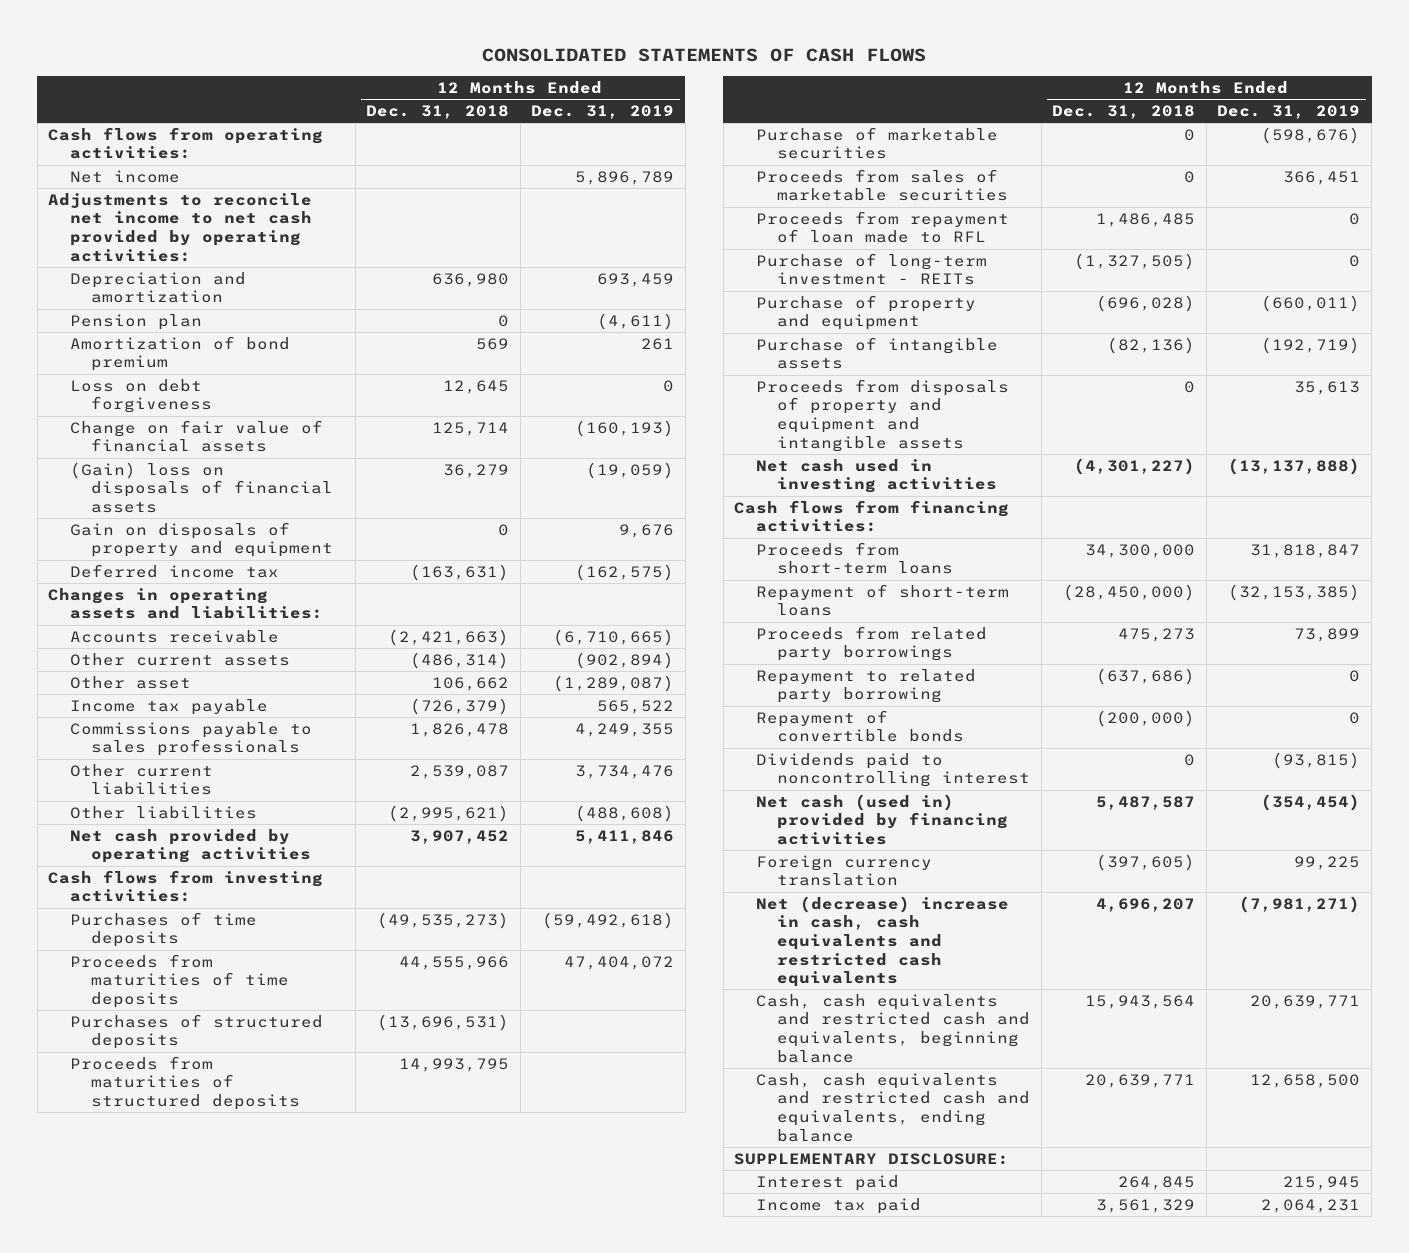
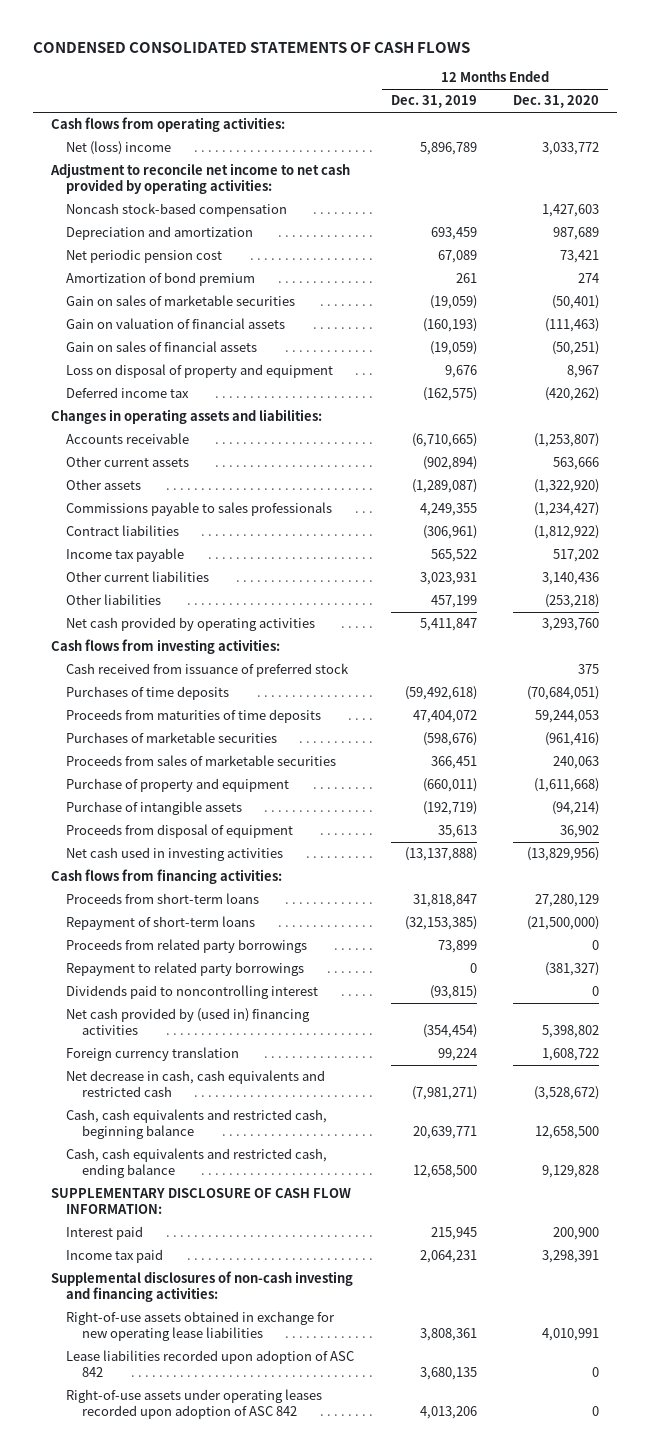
[482,47,927,62] CONSOLIDATED STATEMENTS OF CASH FLOWS -> [32,41,470,53] CONDENSED CONSOLIDATED STATEMENTS OF CASH FLOWS
[366,105,510,120] Dec. 31, 2018 -> none
none -> [512,95,599,109] Dec. 31, 2020
[69,169,180,183] Net income -> [66,141,172,156] Net (loss) income
[48,192,313,262] Adjustments to reconcile net income to net cash provided by operating activities: -> [50,163,351,194] Adjustment to reconcile net income to net cash provided by operating activities:
none -> [66,203,288,218] Noncash stock-based compensation
[69,313,202,330] Pension plan -> [66,249,223,264] Net periodic pension cost
[597,312,675,330] (4,611) -> [437,250,477,264] 67,089
[69,378,212,414] Loss on debt forgiveness -> none
none -> [66,295,296,307] Gain on sales of marketable securities
[69,419,323,453] Change on fair value of financial assets -> [66,318,286,330] Gain on valuation of financial assets
[69,461,333,513] (Gain) loss on disposals of financial assets -> [66,341,258,353] Gain on sales of financial assets
[69,521,333,558] Gain on disposals of property and equipment -> [66,364,334,379] Loss on disposal of property and equipment
[69,675,191,689] Other asset -> [66,479,142,491] Other assets
none -> [66,525,180,537] Contract liabilities
[69,698,268,715] Income tax payable -> [66,548,185,563] Income tax payable
[575,764,675,779] 3,734,476 -> [419,572,477,586] 3,023,931
[575,804,675,822] (488,608) -> [430,595,477,609] 457,199
[575,829,675,844] 5,411,846 -> [419,618,477,632] 5,411,847
none -> [66,663,350,678] Cash received from issuance of preferred stock
[69,1013,323,1050] Purchases of structured deposits -> none
[69,1055,300,1110] Proceeds from maturities of structured deposits -> none
[755,126,998,160] Purchase of marketable securities -> [66,732,278,744] Purchases of marketable securities
[755,210,1009,244] Proceeds from repayment of loan made to RFL -> none
[755,252,987,286] Purchase of long-term investment - REITs -> none
[755,378,1009,452] Proceeds from disposals of property and equipment and intangible assets -> [66,824,294,839] Proceeds from disposal of equipment
[755,709,965,743] Repayment of convertible bonds -> none
[755,668,976,704] Repayment to related party borrowing -> [66,962,305,977] Repayment to related party borrowings
[755,793,1009,845] Net cash (used in) provided by financing activities -> [66,1008,311,1035] Net cash provided by (used in) financing activities
[1294,855,1361,870] 99,225 -> [437,1048,477,1062] 99,224
[755,895,1009,988] Net (decrease) increase in cash, cash equivalents and restricted cash equivalents -> [66,1070,326,1097] Net decrease in cash, cash equivalents and restricted cash
[755,993,1031,1063] Cash, cash equivalents and restricted cash and equivalents, beginning balance -> [66,1109,328,1139] Cash, cash equivalents and restricted cash, beginning balance
[755,1072,1031,1142] Cash, cash equivalents and restricted cash and equivalents, ending balance -> [66,1148,328,1178] Cash, cash equivalents and restricted cash, ending balance
[734,1152,1010,1165] SUPPLEMENTARY DISCLOSURE: -> [51,1188,352,1214] SUPPLEMENTARY DISCLOSURE OF CASH FLOW INFORMATION:
none -> [51,1271,354,1302] Supplemental disclosures of non-cash investing and financing activities:
none -> [66,1311,336,1341] Right-of-use assets obtained in exchange for new operating lease liabilities
none -> [66,1350,355,1377] Lease liabilities recorded upon adoption of ASC 842
none -> [66,1389,323,1419] Right-of-use assets under operating leases recorded upon adoption of ASC 842

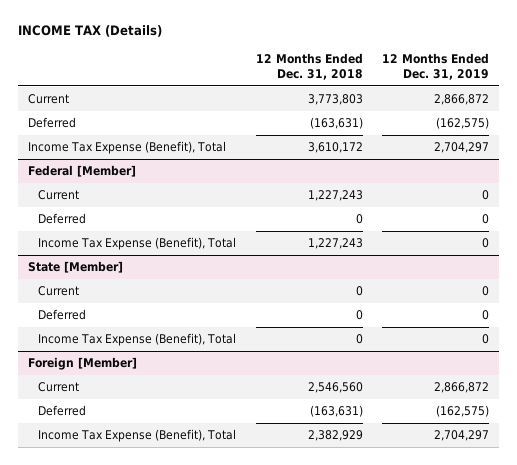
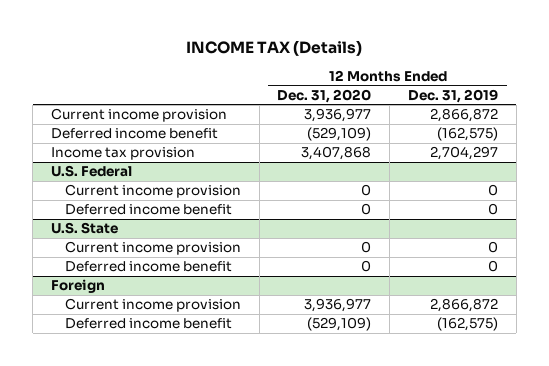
[255,53,363,81] 12 Months Ended Dec. 31, 2018 -> none
none -> [277,88,372,103] Dec. 31, 2020
[37,237,236,251] Income Tax Expense (Benefit), Total -> none
[37,333,236,347] Income Tax Expense (Benefit), Total -> none
[37,429,236,443] Income Tax Expense (Benefit), Total -> none
[27,94,69,105] Current -> [50,108,227,123] Current income provision
[27,117,76,129] Deferred -> [50,128,218,140] Deferred income benefit
[27,141,226,155] Income Tax Expense (Benefit), Total -> [50,147,195,161] Income tax provision
[27,165,136,178] Federal [Member] -> [50,165,132,178] U.S. Federal
[37,190,79,201] Current -> [64,184,241,199] Current income provision
[37,213,86,225] Deferred -> [64,204,232,216] Deferred income benefit
[27,261,123,274] State [Member] -> [50,222,118,235] U.S. State
[37,286,79,297] Current -> [64,241,241,256] Current income provision
[37,309,86,321] Deferred -> [64,261,232,273] Deferred income benefit
[27,357,137,371] Foreign [Member] -> [50,279,105,294] Foreign
[37,382,79,393] Current -> [64,298,241,313] Current income provision
[37,405,86,417] Deferred -> [64,318,232,330] Deferred income benefit

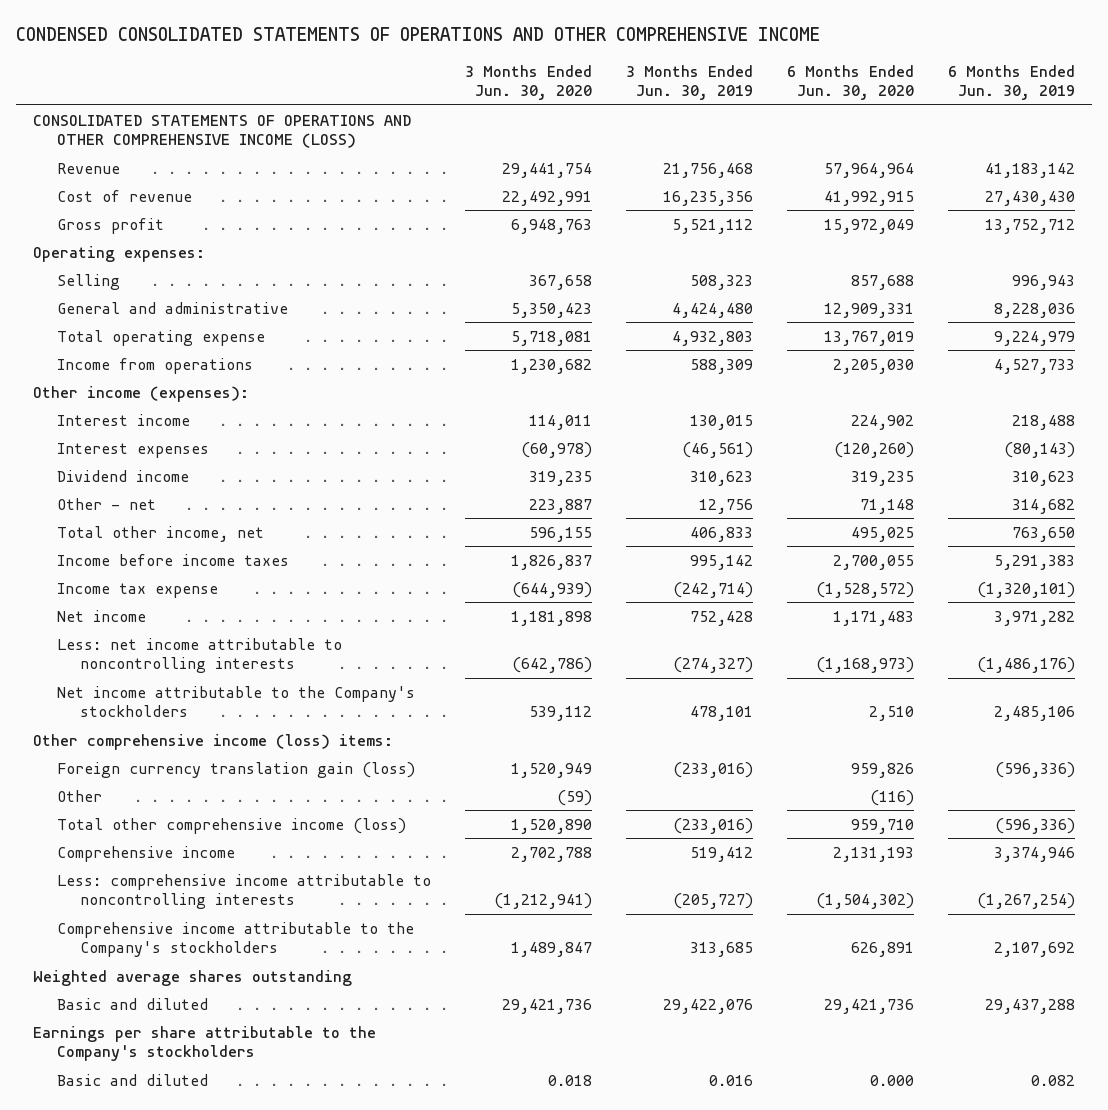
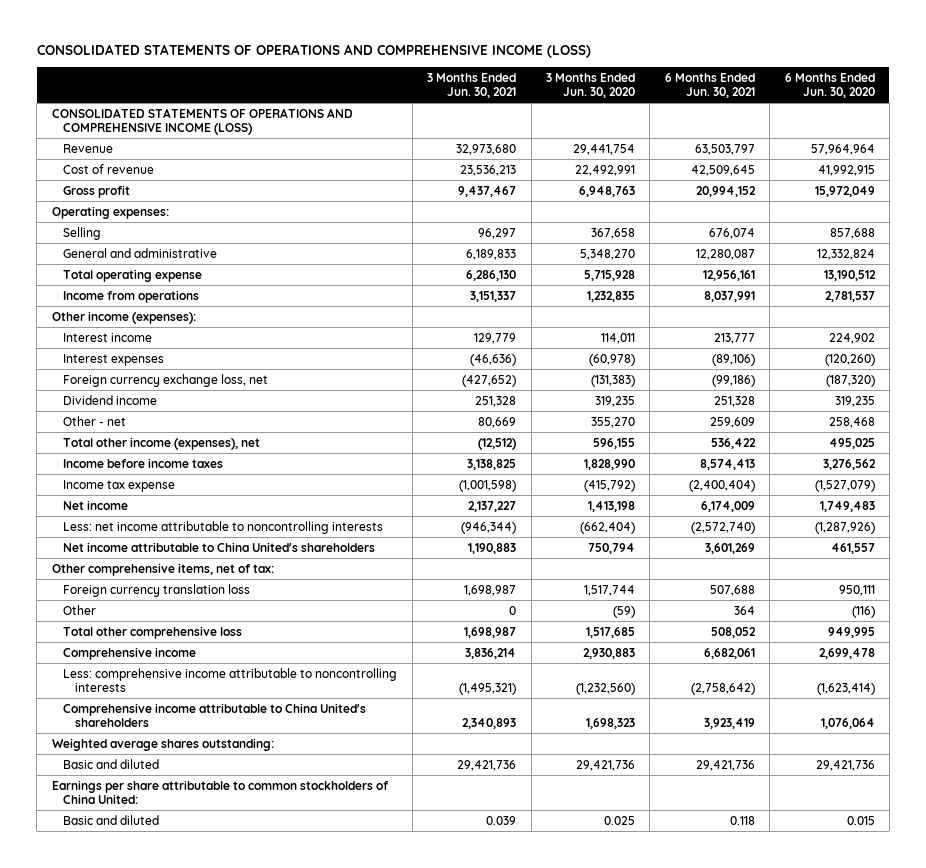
[16,27,821,42] CONDENSED CONSOLIDATED STATEMENTS OF OPERATIONS AND OTHER COMPREHENSIVE INCOME -> [36,44,591,59] CONSOLIDATED STATEMENTS OF OPERATIONS AND COMPREHENSIVE INCOME (LOSS)
[625,64,753,101] 3 Months Ended Jun. 30, 2019 -> none
[947,64,1075,101] 6 Months Ended Jun. 30, 2019 -> none
none -> [427,72,517,98] 3 Months Ended Jun. 30, 2021
none -> [664,72,755,98] 6 Months Ended Jun. 30, 2021
[33,114,412,149] CONSOLIDATED STATEMENTS OF OPERATIONS AND OTHER COMPREHENSIVE INCOME (LOSS) -> [51,107,353,135] CONSOLIDATED STATEMENTS OF OPERATIONS AND COMPREHENSIVE INCOME (LOSS)
[510,302,592,318] 5,350,423 -> [579,248,635,260] 5,348,270
[823,302,914,318] 12,909,331 -> [816,248,875,260] 12,332,824
[510,330,592,346] 5,718,081 -> [583,269,635,281] 5,715,928
[823,330,914,346] 13,767,019 -> [823,269,876,281] 13,190,512
[510,358,592,374] 1,230,682 -> [586,290,635,302] 1,232,835
[832,358,914,374] 2,205,030 -> [824,290,875,302] 2,781,537
none -> [63,373,269,387] Foreign currency exchange loss, net
[528,498,592,514] 223,887 -> [590,416,635,428] 355,270
[859,498,914,514] 71,148 -> [828,416,875,428] 258,468
[56,525,264,542] Total other income, net -> [63,436,261,450] Total other income (expenses), net
[510,554,592,570] 1,826,837 -> [583,458,635,470] 1,828,990
[832,554,914,570] 2,700,055 -> [822,458,876,470] 3,276,562
[511,581,592,598] (644,939) -> [583,479,635,492] (415,792)
[815,581,914,598] (1,528,572) -> [814,479,875,492] (1,527,079)
[510,610,592,626] 1,181,898 -> [587,500,635,512] 1,413,198
[832,610,914,626] 1,171,483 -> [819,500,875,512] 1,749,483
[511,657,592,674] (642,786) -> [579,521,635,534] (662,404)
[815,657,914,674] (1,168,973) -> [814,521,875,534] (1,287,926)
[56,685,415,718] Net income attributable to the Company's stockholders -> [63,541,376,552] Net income attributable to China United's shareholders
[528,706,592,722] 539,112 -> [587,542,635,554] 750,794
[868,706,914,722] 2,510 -> [830,542,875,554] 461,557
[33,733,394,750] Other comprehensive income (loss) items: -> [51,562,274,576] Other comprehensive items, net of tax:
[56,761,415,778] Foreign currency translation gain (loss) -> [63,583,251,597] Foreign currency translation loss
[510,762,592,778] 1,520,949 -> [583,584,635,596] 1,517,744
[850,762,914,778] 959,826 -> [838,584,875,596] 950,111
[56,817,406,834] Total other comprehensive income (loss) -> [63,625,243,639] Total other comprehensive loss
[510,818,592,834] 1,520,890 -> [585,626,635,638] 1,517,685
[850,818,914,834] 959,710 -> [827,626,875,638] 949,995
[510,846,592,862] 2,702,788 -> [582,647,635,659] 2,930,883
[832,846,914,862] 2,131,193 -> [818,647,875,659] 2,699,478
[493,893,592,910] (1,212,941) -> [575,682,635,695] (1,232,560)
[815,893,914,910] (1,504,302) -> [816,682,875,695] (1,623,414)
[56,921,414,958] Comprehensive income attributable to the Company's stockholders -> [63,702,367,727] Comprehensive income attributable to China United's shareholders
[510,942,592,958] 1,489,847 -> [585,717,635,729] 1,698,323
[850,942,914,958] 626,891 -> [820,717,875,729] 1,076,064
[33,969,353,986] Weighted average shares outstanding -> [51,737,274,751] Weighted average shares outstanding:
[33,1025,377,1062] Earnings per share attributable to the Company's stockholders -> [51,779,389,804] Earnings per share attributable to common stockholders of China United:
[547,1074,592,1086] 0.018 -> [603,815,635,825] 0.025
[869,1074,914,1086] 0.000 -> [846,815,875,825] 0.015

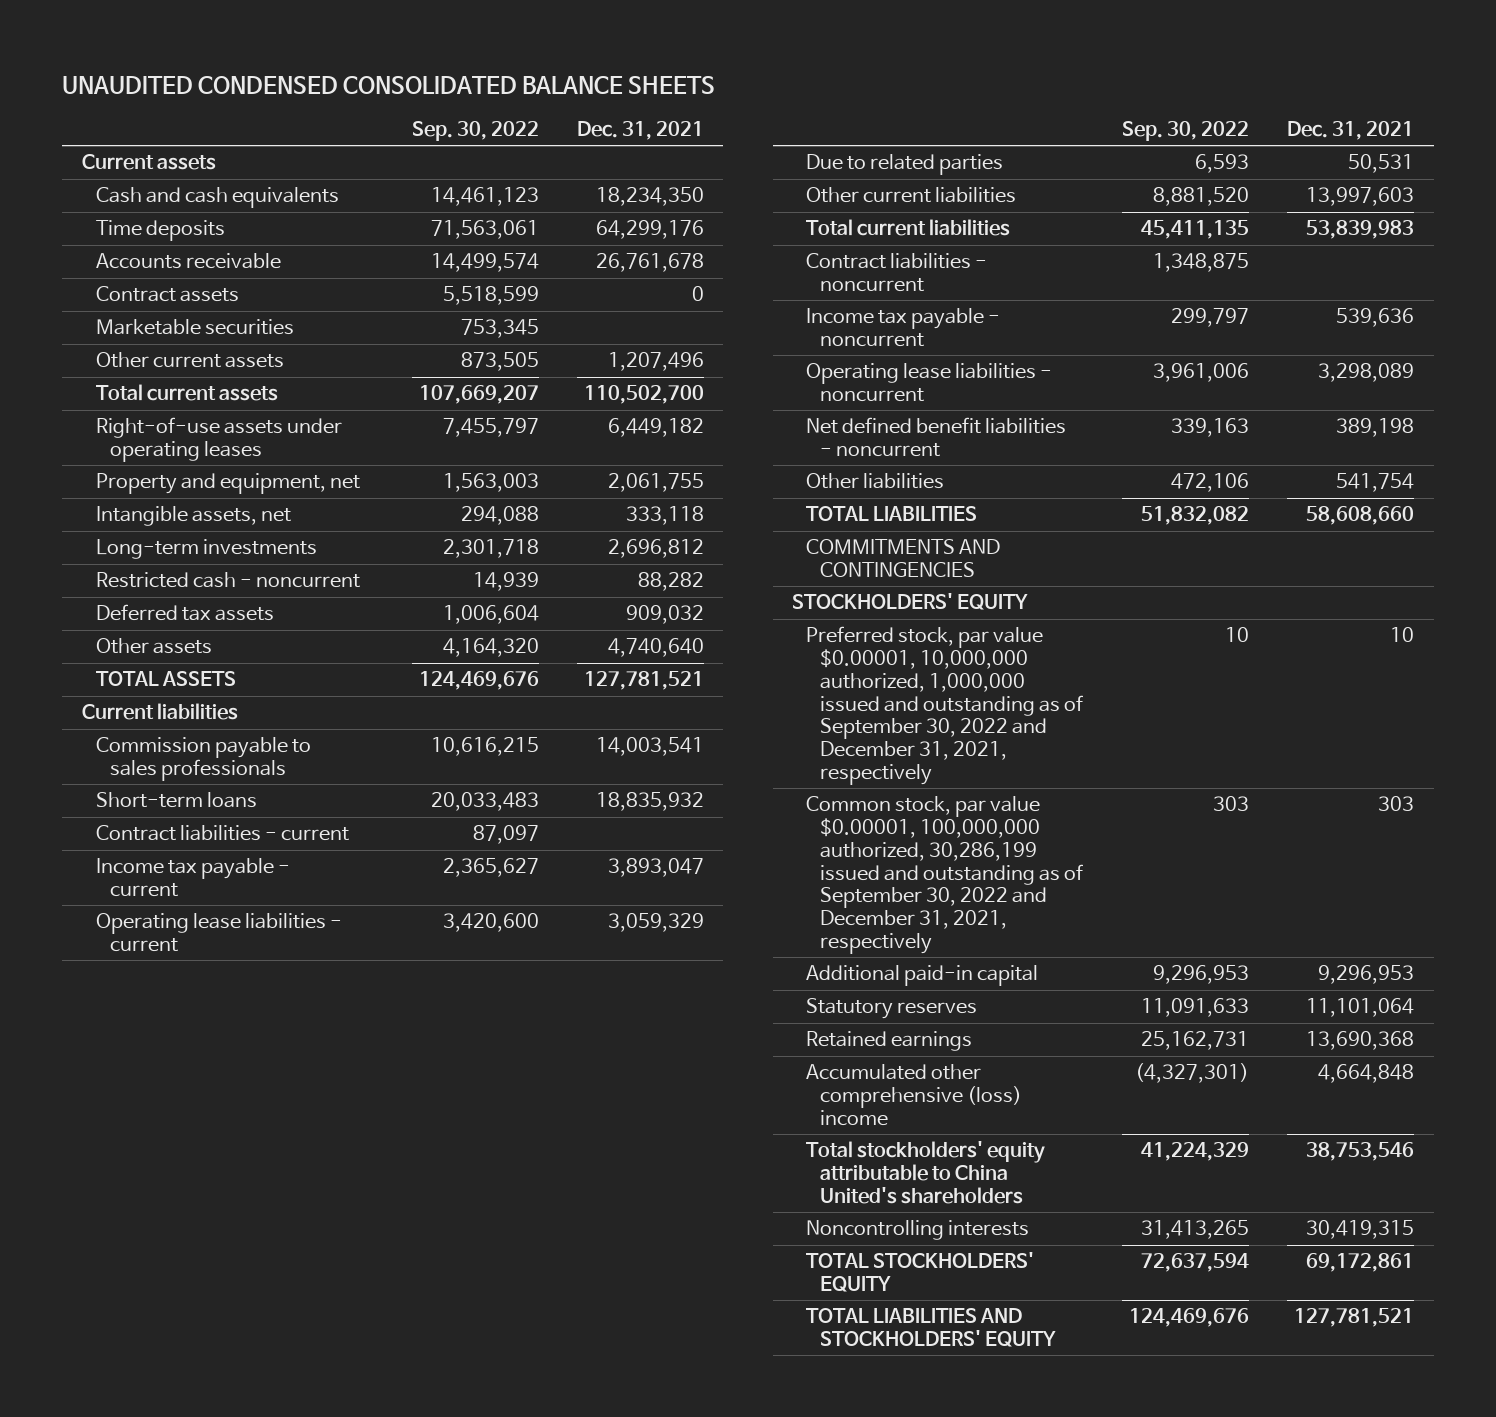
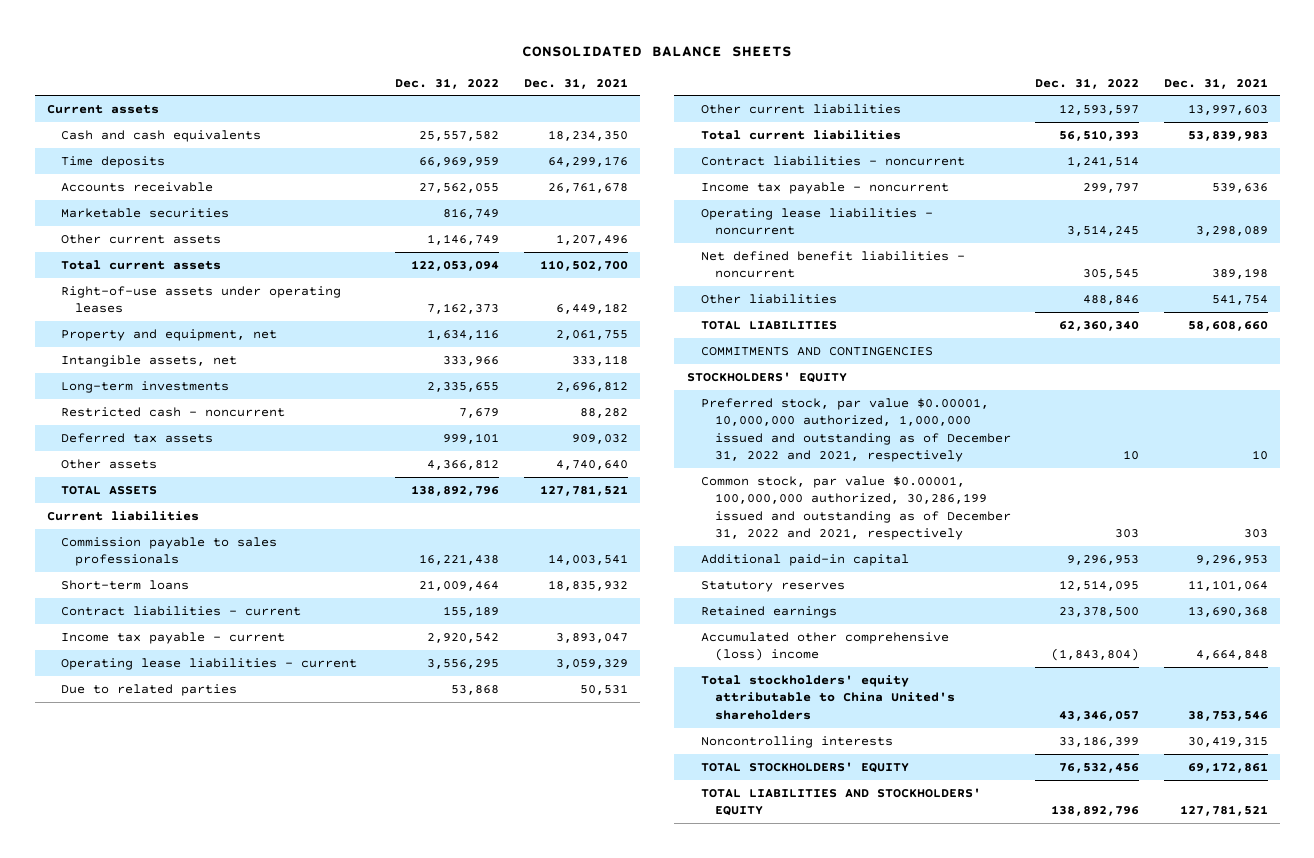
[62,75,716,94] UNAUDITED CONDENSED CONSOLIDATED BALANCE SHEETS -> [522,45,793,57] CONSOLIDATED BALANCE SHEETS
[411,121,539,142] Sep. 30, 2022 -> none
none -> [395,77,500,89] Dec. 31, 2022
[95,286,239,303] Contract assets -> none
[806,626,1084,785] Preferred stock, par value $0.00001, 10,000,000 authorized, 1,000,000 issued and outstanding as of September 30, 2022 and December 31, 2021, respectively -> [700,397,1011,463] Preferred stock, par value $0.00001, 10,000,000 authorized, 1,000,000 issued and outstanding as of December 31, 2022 and 2021, respectively
[806,796,1084,954] Common stock, par value $0.00001, 100,000,000 authorized, 30,286,199 issued and outstanding as of September 30, 2022 and December 31, 2021, respectively -> [700,475,1011,541] Common stock, par value $0.00001, 100,000,000 authorized, 30,286,199 issued and outstanding as of December 31, 2022 and 2021, respectively

